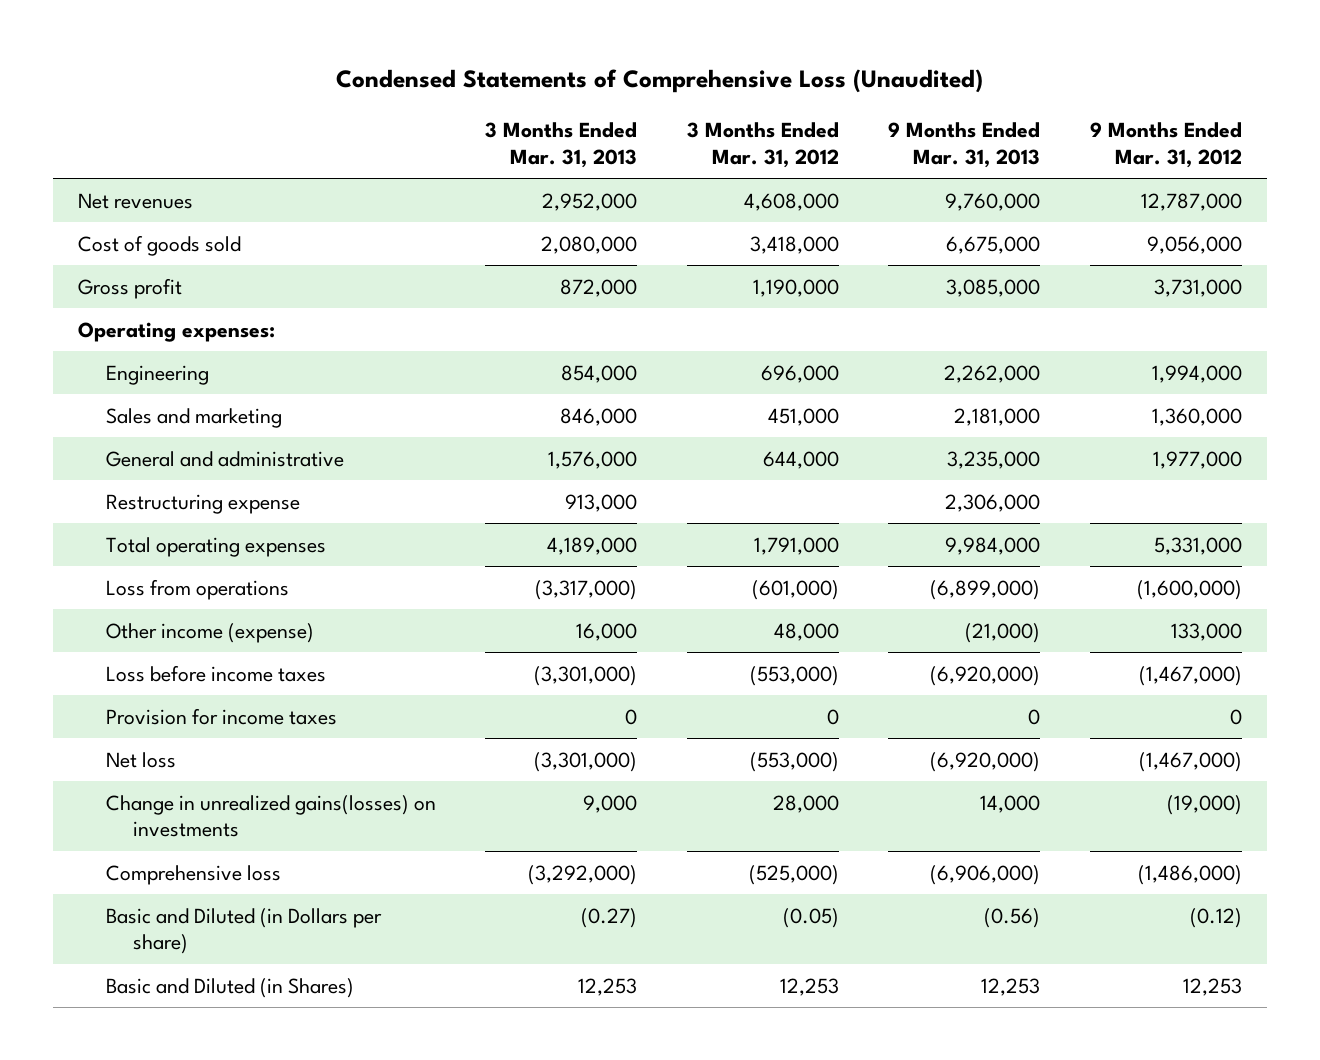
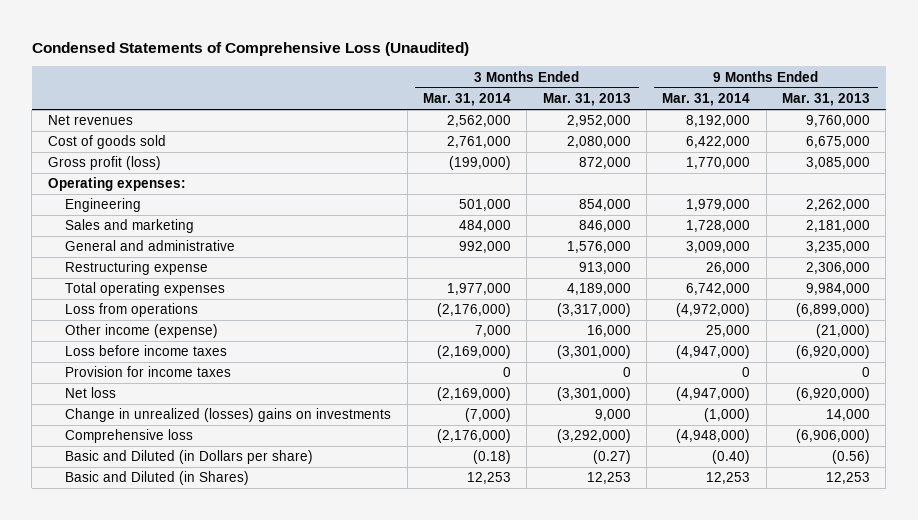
[686,122,839,168] 3 Months Ended Mar. 31, 2012 -> none
[1089,122,1242,168] 9 Months Ended Mar. 31, 2012 -> none
none -> [423,93,512,107] Mar. 31, 2014
none -> [662,93,751,107] Mar. 31, 2014
[78,277,183,299] Gross profit -> [47,156,161,171] Gross profit (loss)
[105,794,436,838] Change in unrealized gains(losses) on investments -> [65,408,392,423] Change in unrealized (losses) gains on investments

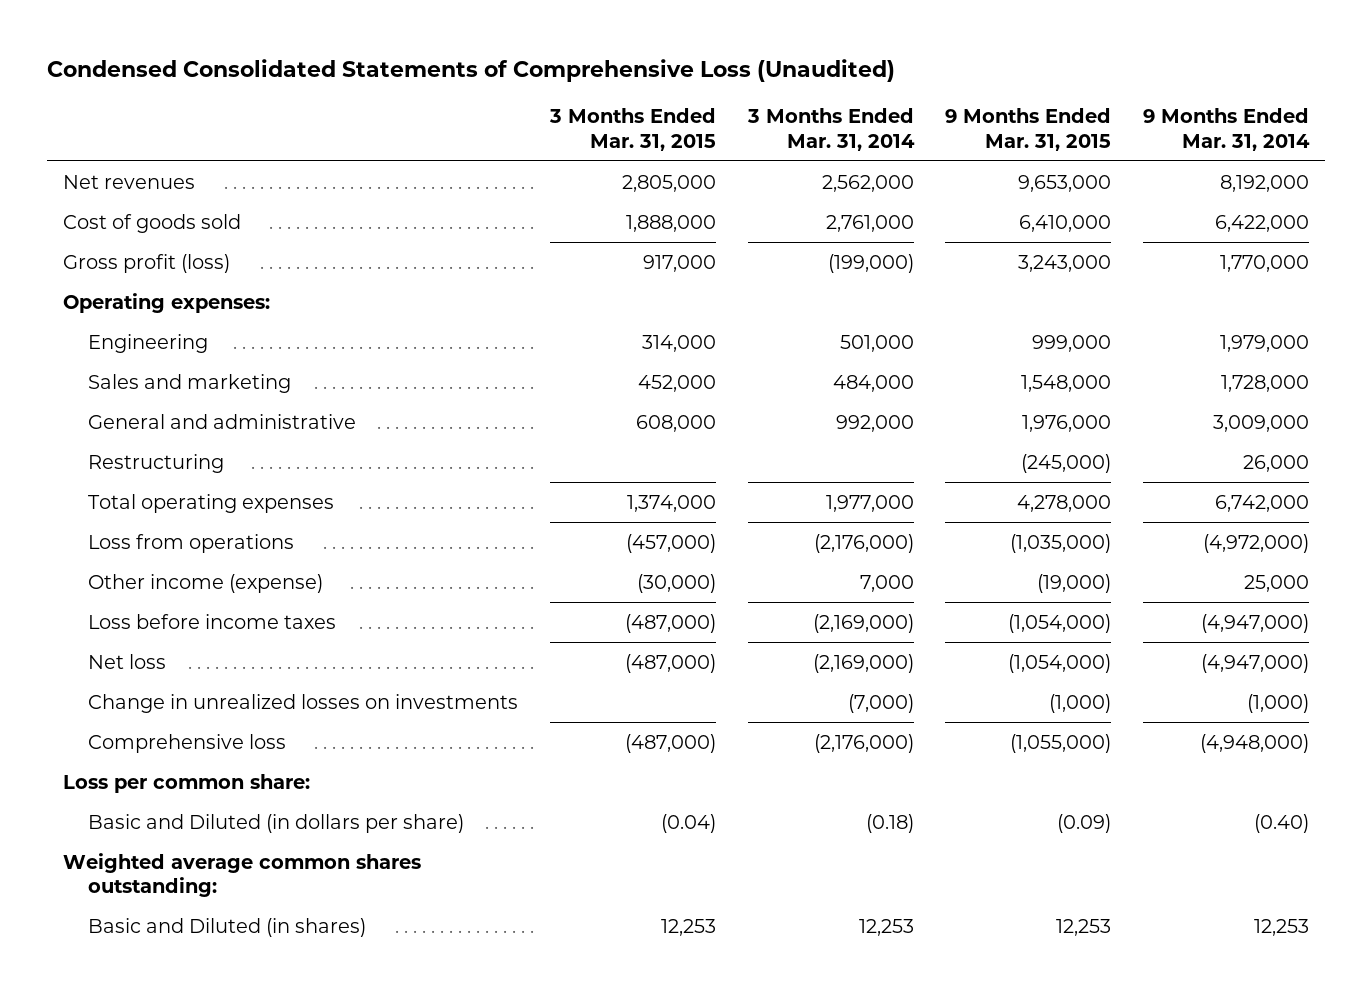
[31,41,469,56] Condensed Statements of Comprehensive Loss (Unaudited) -> [47,59,896,83] Condensed Consolidated Statements of Comprehensive Loss (Unaudited)
[542,93,631,107] Mar. 31, 2013 -> none
[781,93,870,107] Mar. 31, 2013 -> none
none -> [548,108,716,151] 3 Months Ended Mar. 31, 2015
none -> [945,108,1112,151] 9 Months Ended Mar. 31, 2015
[65,261,209,276] Restructuring expense -> [88,453,225,473] Restructuring
[65,366,232,378] Provision for income taxes -> none
[65,408,392,423] Change in unrealized (losses) gains on investments -> [88,693,519,713] Change in unrealized losses on investments
none -> [63,773,311,793] Loss per common share:
[65,450,314,465] Basic and Diluted (in Dollars per share) -> [88,813,465,833] Basic and Diluted (in dollars per share)
none -> [63,852,422,897] Weighted average common shares outstanding:
[65,471,250,486] Basic and Diluted (in Shares) -> [88,917,367,937] Basic and Diluted (in shares)

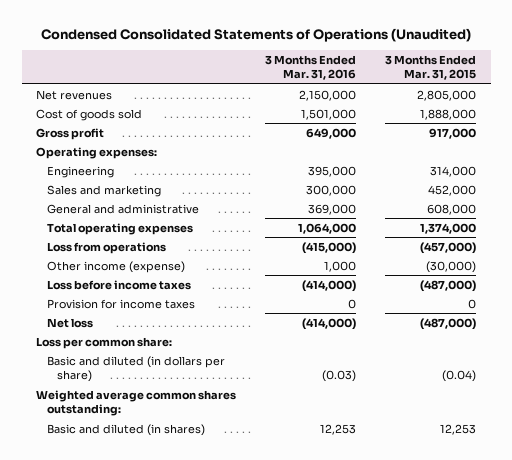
[47,59,896,83] Condensed Consolidated Statements of Comprehensive Loss (Unaudited) -> [41,28,472,43] Condensed Consolidated Statements of Operations (Unaudited)
[746,108,915,151] 3 Months Ended Mar. 31, 2014 -> none
[945,108,1112,151] 9 Months Ended Mar. 31, 2015 -> none
[1142,108,1310,151] 9 Months Ended Mar. 31, 2014 -> none
none -> [265,55,357,81] 3 Months Ended Mar. 31, 2016
[63,253,231,273] Gross profit (loss) -> [36,127,105,140] Gross profit
[88,453,225,473] Restructuring -> none
none -> [46,298,195,309] Provision for income taxes
[88,693,519,713] Change in unrealized losses on investments -> none
[88,733,287,753] Comprehensive loss -> none
[88,813,465,833] Basic and Diluted (in dollars per share) -> [46,355,225,383] Basic and diluted (in dollars per share)
[88,917,367,937] Basic and Diluted (in shares) -> [46,423,205,436] Basic and diluted (in shares)

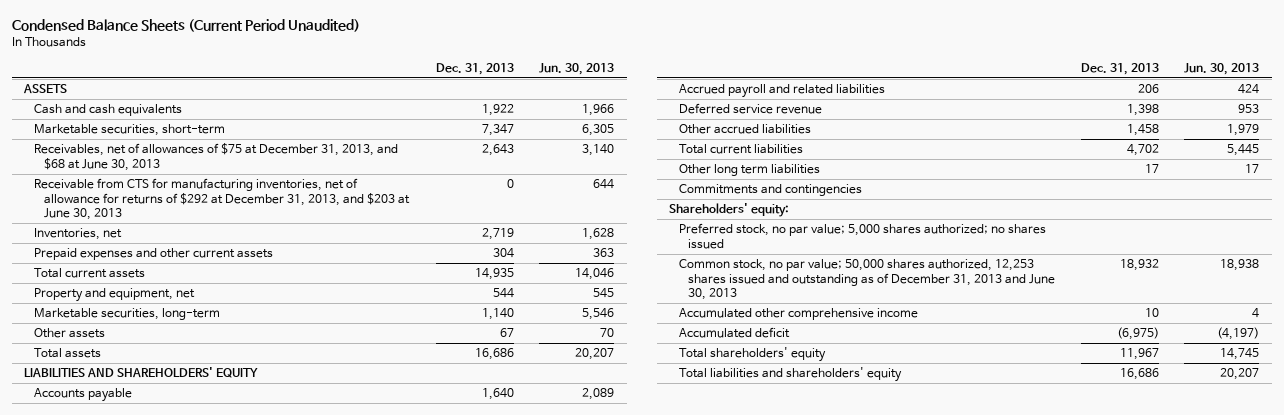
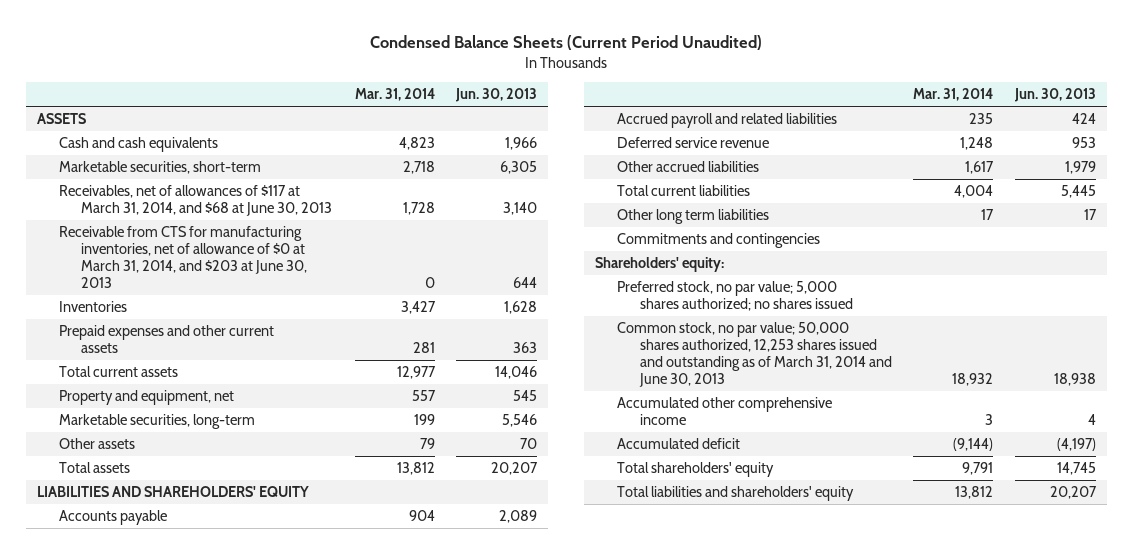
[436,62,515,75] Dec. 31, 2013 -> none
none -> [354,88,435,102] Mar. 31, 2014
[33,143,398,171] Receivables, net of allowances of $75 at December 31, 2013, and $68 at June 30, 2013 -> [58,185,332,217] Receivables, net of allowances of $117 at March 31, 2014, and $68 at June 30, 2013
[33,178,410,221] Receivable from CTS for manufacturing inventories, net of allowance for returns of $292 at December 31, 2013, and $203 at June 30, 2013 -> [58,226,307,289] Receivable from CTS for manufacturing inventories, net of allowance of $0 at March 31, 2014, and $203 at June 30, 2013
[33,228,122,241] Inventories, net -> [58,301,127,313] Inventories
[678,259,1056,301] Common stock, no par value; 50,000 shares authorized, 12,253 shares issued and outstanding as of December 31, 2013 and June 30, 2013 -> [617,322,892,388] Common stock, no par value; 50,000 shares authorized, 12,253 shares issued and outstanding as of March 31, 2014 and June 30, 2013

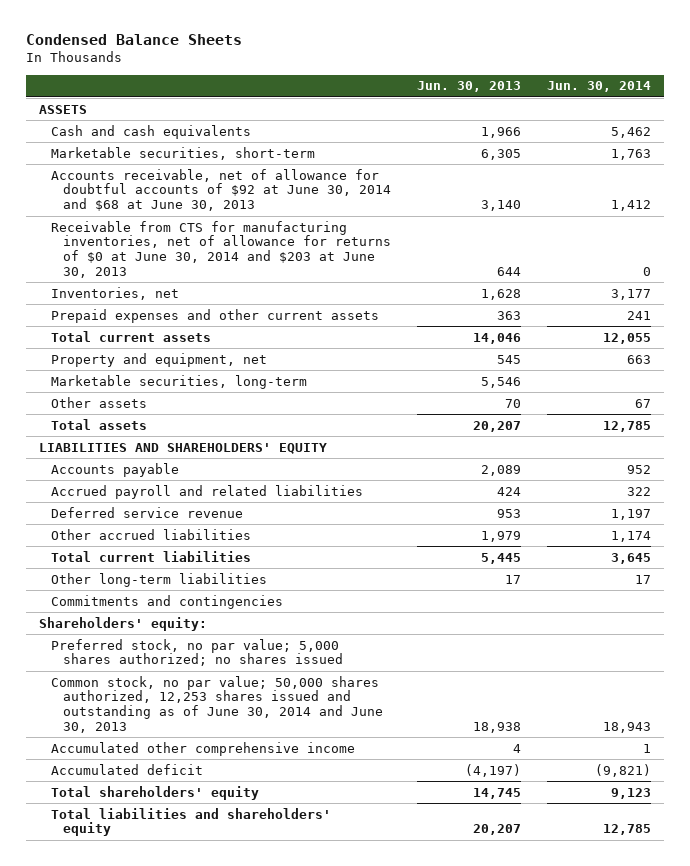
[370,35,763,51] Condensed Balance Sheets (Current Period Unaudited) -> [25,34,242,46] Condensed Balance Sheets
[354,88,435,102] Mar. 31, 2014 -> none
none -> [546,81,651,93] Jun. 30, 2014
[58,185,332,217] Receivables, net of allowances of $117 at March 31, 2014, and $68 at June 30, 2013 -> [51,168,392,212] Accounts receivable, net of allowance for doubtful accounts of $92 at June 30, 2014 and $68 at June 30, 2013
[58,226,307,289] Receivable from CTS for manufacturing inventories, net of allowance of $0 at March 31, 2014, and $203 at June 30, 2013 -> [51,220,392,279] Receivable from CTS for manufacturing inventories, net of allowance for returns of $0 at June 30, 2014 and $203 at June 30, 2013
[58,301,127,313] Inventories -> [51,286,180,300] Inventories, net
[617,209,770,225] Other long term liabilities -> [51,572,268,587] Other long-term liabilities
[617,322,892,388] Common stock, no par value; 50,000 shares authorized, 12,253 shares issued and outstanding as of March 31, 2014 and June 30, 2013 -> [51,675,384,734] Common stock, no par value; 50,000 shares authorized, 12,253 shares issued and outstanding as of June 30, 2014 and June 30, 2013

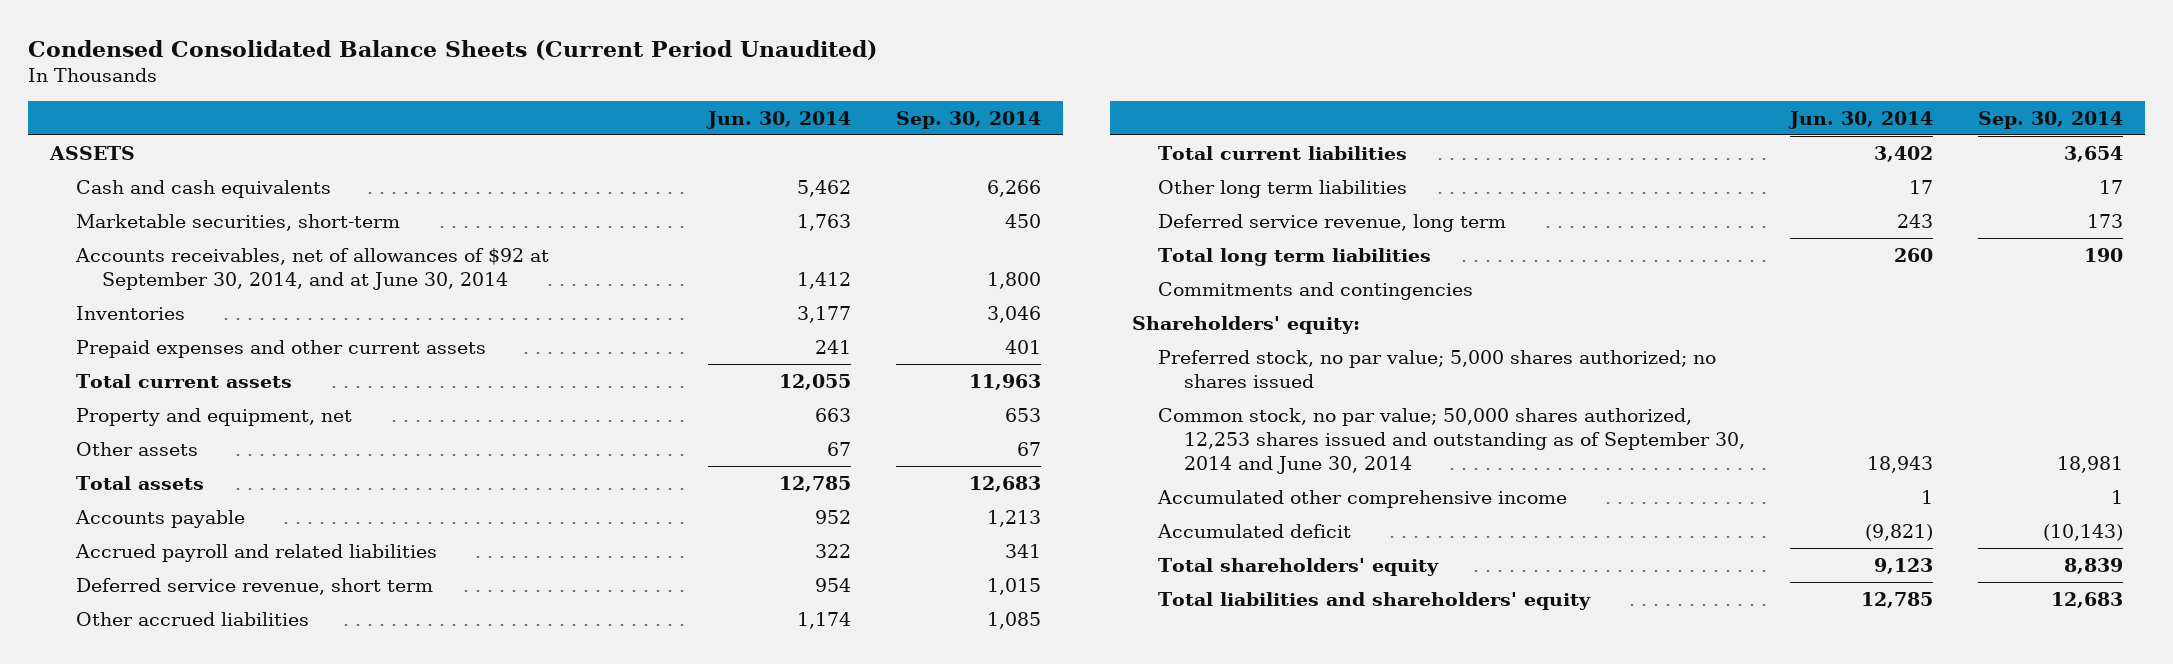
[25,34,242,46] Condensed Balance Sheets -> [27,39,877,60] Condensed Consolidated Balance Sheets (Current Period Unaudited)
[417,81,522,93] Jun. 30, 2013 -> none
none -> [895,110,1041,129] Sep. 30, 2014
[51,220,392,279] Receivable from CTS for manufacturing inventories, net of allowance for returns of $0 at June 30, 2014 and $203 at June 30, 2013 -> none
[51,168,392,212] Accounts receivable, net of allowance for doubtful accounts of $92 at June 30, 2014 and $68 at June 30, 2013 -> [75,247,550,290] Accounts receivables, net of allowances of $92 at September 30, 2014, and at June 30, 2014
[51,286,180,300] Inventories, net -> [76,305,186,320] Inventories
[51,374,308,389] Marketable securities, long-term -> none
[38,442,327,454] LIABILITIES AND SHAREHOLDERS' EQUITY -> none
[51,506,244,518] Deferred service revenue -> [76,577,434,595] Deferred service revenue, short term
[610,508,651,520] 1,197 -> [814,577,851,592] 954
[610,552,651,564] 3,645 -> [1873,145,1933,162] 3,402
[51,572,268,587] Other long-term liabilities -> [1158,179,1408,198] Other long term liabilities
none -> [1158,213,1507,232] Deferred service revenue, long term
none -> [1158,247,1432,266] Total long term liabilities
[51,675,384,734] Common stock, no par value; 50,000 shares authorized, 12,253 shares issued and outstanding as of June 30, 2014 and June 30, 2013 -> [1158,407,1745,474] Common stock, no par value; 50,000 shares authorized, 12,253 shares issued and outstanding as of September 30, 2014 and June 30, 2014

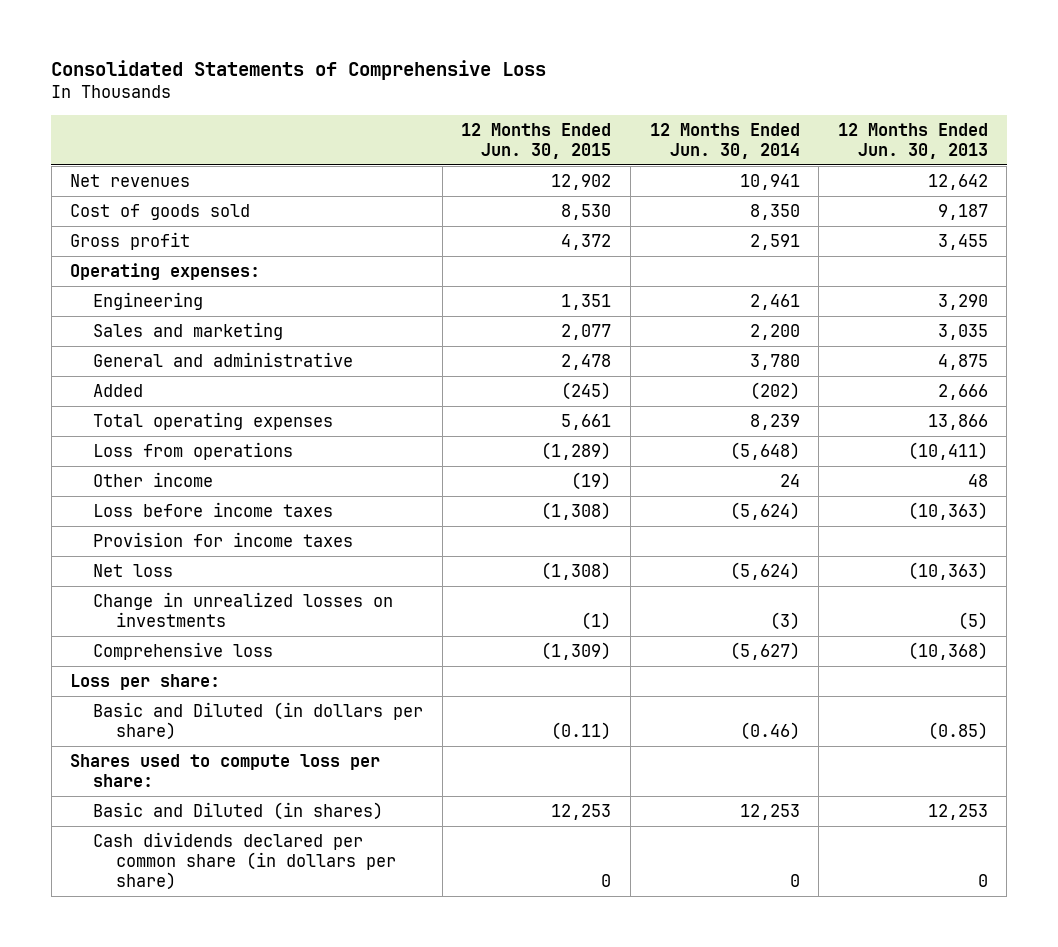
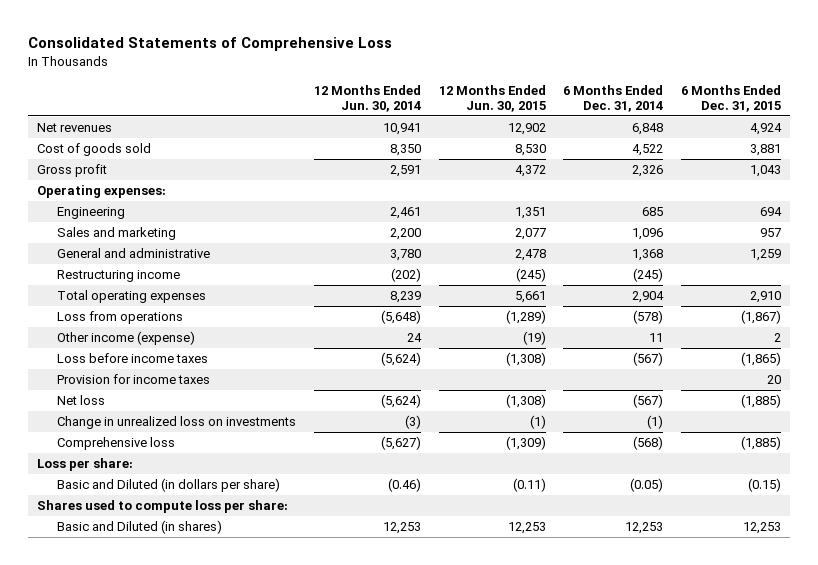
[837,122,988,159] 12 Months Ended Jun. 30, 2013 -> none
none -> [563,84,664,113] 6 Months Ended Dec. 31, 2014
none -> [681,84,782,113] 6 Months Ended Dec. 31, 2015
[93,383,144,397] Added -> [56,270,180,283] Restructuring income
[93,471,214,487] Other income -> [56,331,195,346] Other income (expense)
[93,591,394,627] Change in unrealized losses on investments -> [56,416,296,430] Change in unrealized loss on investments
[93,831,397,890] Cash dividends declared per common share (in dollars per share) -> none

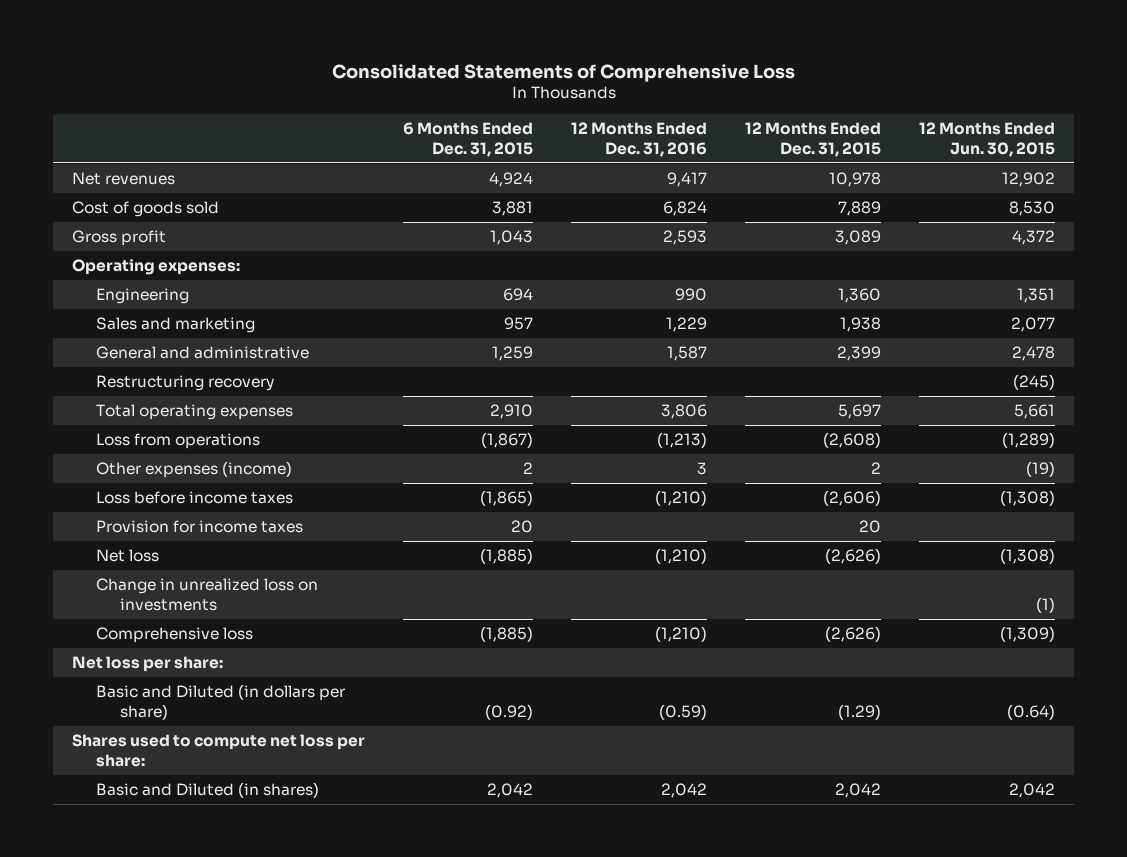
[313,84,421,113] 12 Months Ended Jun. 30, 2014 -> none
[563,84,664,113] 6 Months Ended Dec. 31, 2014 -> none
none -> [571,122,708,157] 12 Months Ended Dec. 31, 2016
none -> [745,122,882,157] 12 Months Ended Dec. 31, 2015
[56,270,180,283] Restructuring income -> [96,375,275,392] Restructuring recovery
[56,331,195,346] Other income (expense) -> [96,461,293,479] Other expenses (income)
[36,458,133,472] Loss per share: -> [72,656,224,673] Net loss per share:
[512,478,546,493] (0.11) -> [1006,703,1055,720] (0.64)
[748,478,782,493] (0.15) -> [485,703,534,720] (0.92)
[36,500,288,514] Shares used to compute loss per share: -> [72,734,366,767] Shares used to compute net loss per share:
[507,522,546,535] 12,253 -> [1008,783,1055,799] 2,042
[743,522,782,535] 12,253 -> [487,783,534,799] 2,042

